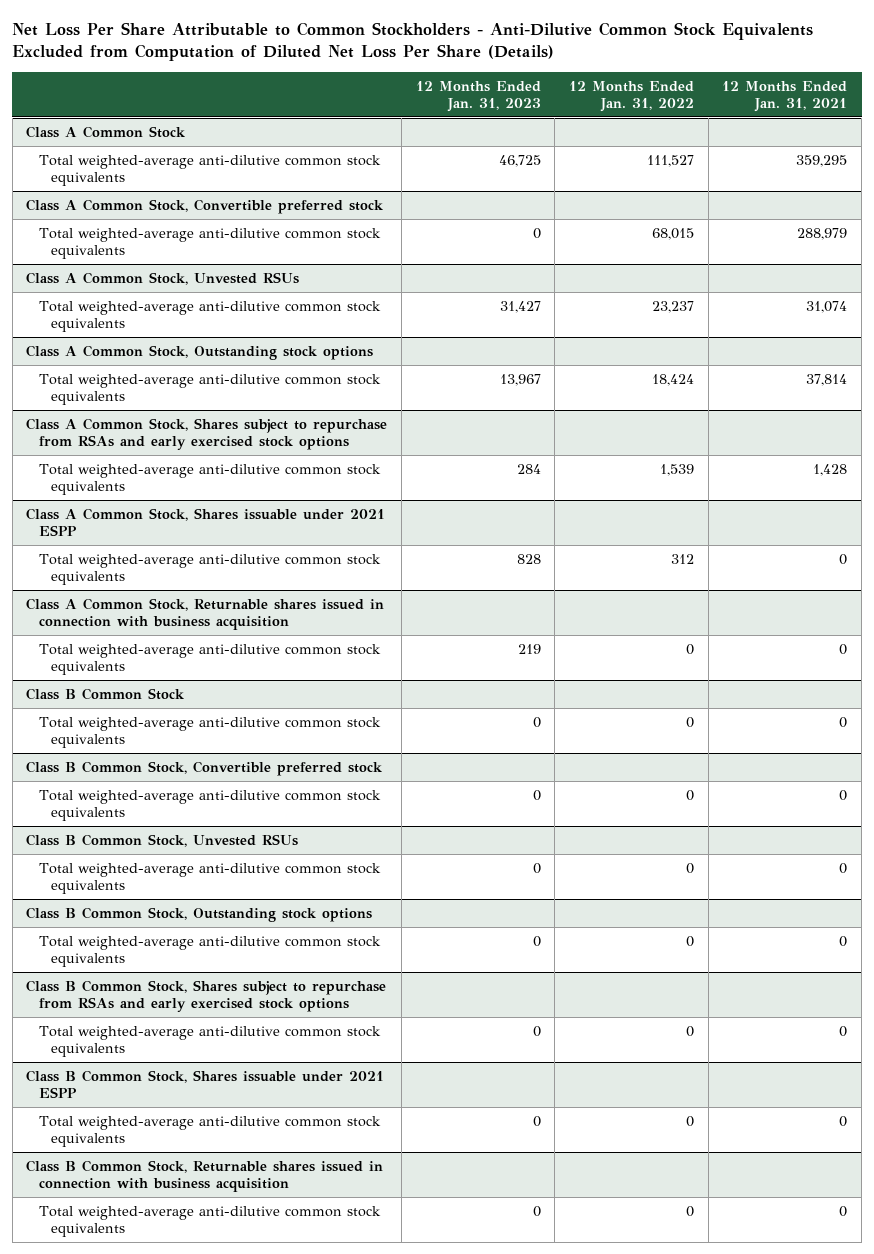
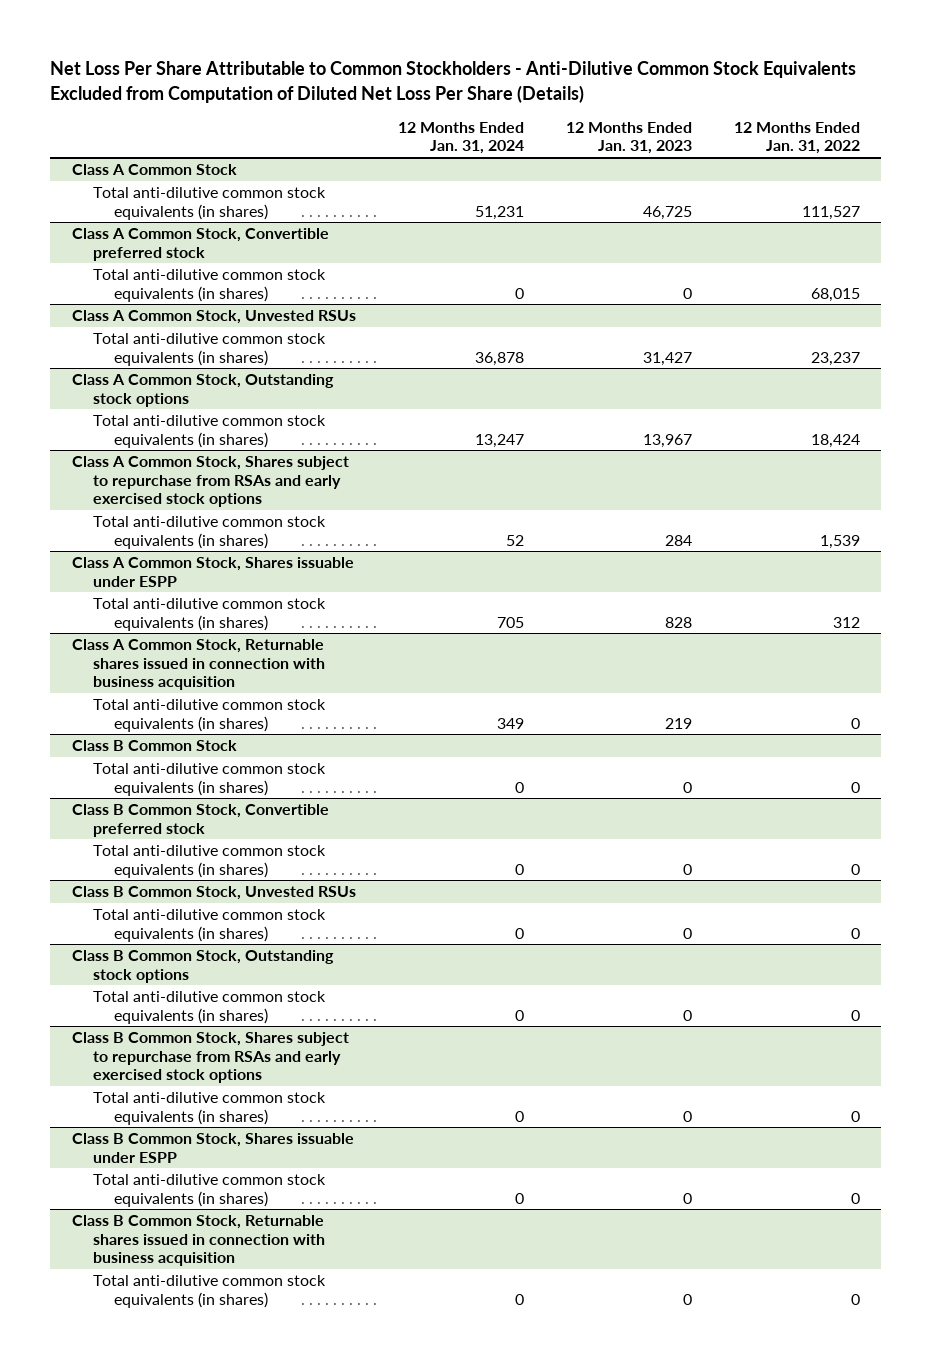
[722,80,848,112] 12 Months Ended Jan. 31, 2021 -> none
none -> [397,121,524,155] 12 Months Ended Jan. 31, 2024
[38,155,381,186] Total weighted-average anti-dilutive common stock equivalents -> [92,187,326,220] Total anti-dilutive common stock equivalents (in shares)
[38,228,381,259] Total weighted-average anti-dilutive common stock equivalents -> [92,269,326,302] Total anti-dilutive common stock equivalents (in shares)
[38,301,381,332] Total weighted-average anti-dilutive common stock equivalents -> [92,333,326,366] Total anti-dilutive common stock equivalents (in shares)
[38,374,381,405] Total weighted-average anti-dilutive common stock equivalents -> [92,415,326,448] Total anti-dilutive common stock equivalents (in shares)
[38,464,381,495] Total weighted-average anti-dilutive common stock equivalents -> [92,516,326,549] Total anti-dilutive common stock equivalents (in shares)
[26,508,386,536] Class A Common Stock, Shares issuable under 2021 ESPP -> [71,557,354,587] Class A Common Stock, Shares issuable under ESPP
[38,554,381,585] Total weighted-average anti-dilutive common stock equivalents -> [92,598,326,631] Total anti-dilutive common stock equivalents (in shares)
[38,644,381,675] Total weighted-average anti-dilutive common stock equivalents -> [92,699,326,732] Total anti-dilutive common stock equivalents (in shares)
[38,717,381,748] Total weighted-average anti-dilutive common stock equivalents -> [92,763,326,796] Total anti-dilutive common stock equivalents (in shares)
[38,790,381,821] Total weighted-average anti-dilutive common stock equivalents -> [92,845,326,878] Total anti-dilutive common stock equivalents (in shares)
[38,863,381,894] Total weighted-average anti-dilutive common stock equivalents -> [92,909,326,942] Total anti-dilutive common stock equivalents (in shares)
[38,936,381,967] Total weighted-average anti-dilutive common stock equivalents -> [92,991,326,1024] Total anti-dilutive common stock equivalents (in shares)
[38,1026,381,1057] Total weighted-average anti-dilutive common stock equivalents -> [92,1092,326,1125] Total anti-dilutive common stock equivalents (in shares)
[26,1070,385,1098] Class B Common Stock, Shares issuable under 2021 ESPP -> [71,1133,354,1163] Class B Common Stock, Shares issuable under ESPP
[38,1116,381,1147] Total weighted-average anti-dilutive common stock equivalents -> [92,1174,326,1207] Total anti-dilutive common stock equivalents (in shares)
[38,1206,381,1237] Total weighted-average anti-dilutive common stock equivalents -> [92,1275,326,1308] Total anti-dilutive common stock equivalents (in shares)

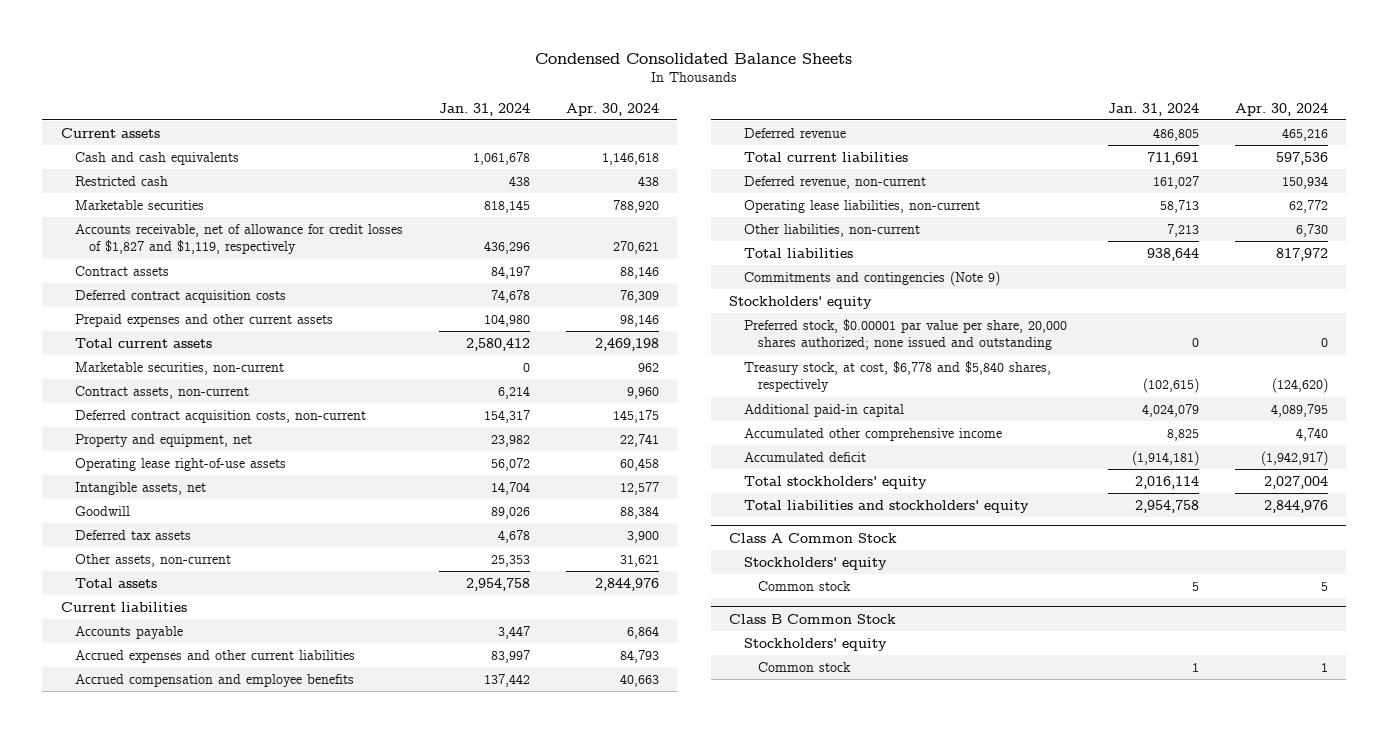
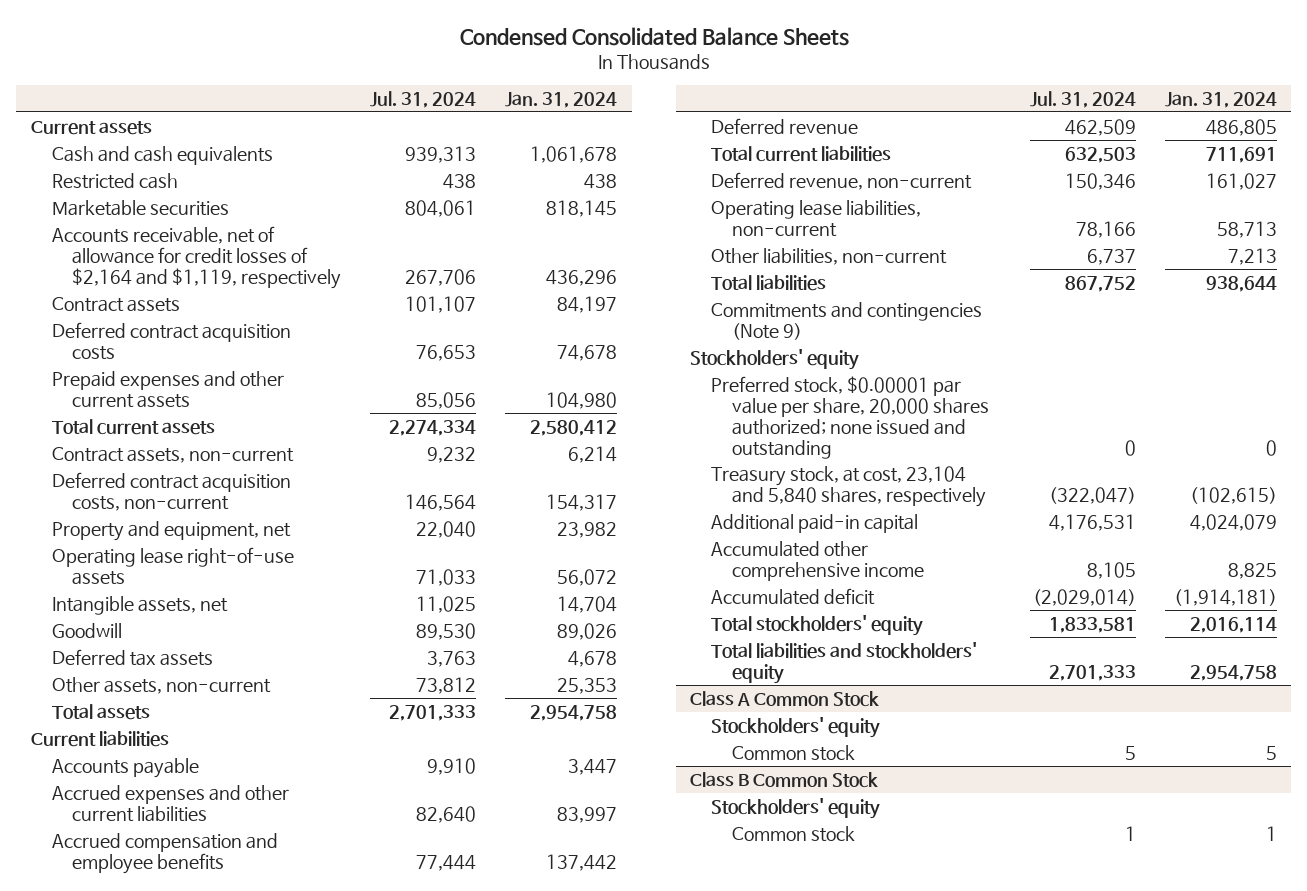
[565,102,659,116] Apr. 30, 2024 -> none
none -> [370,90,477,108] Jul. 31, 2024
[74,223,403,255] Accounts receivable, net of allowance for credit losses of $1,827 and $1,119, respectively -> [51,225,342,289] Accounts receivable, net of allowance for credit losses of $2,164 and $1,119, respectively
[74,361,284,375] Marketable securities, non-current -> none
[743,360,1051,393] Treasury stock, at cost, $6,778 and $5,840 shares, respectively -> [711,465,986,507] Treasury stock, at cost, 23,104 and 5,840 shares, respectively

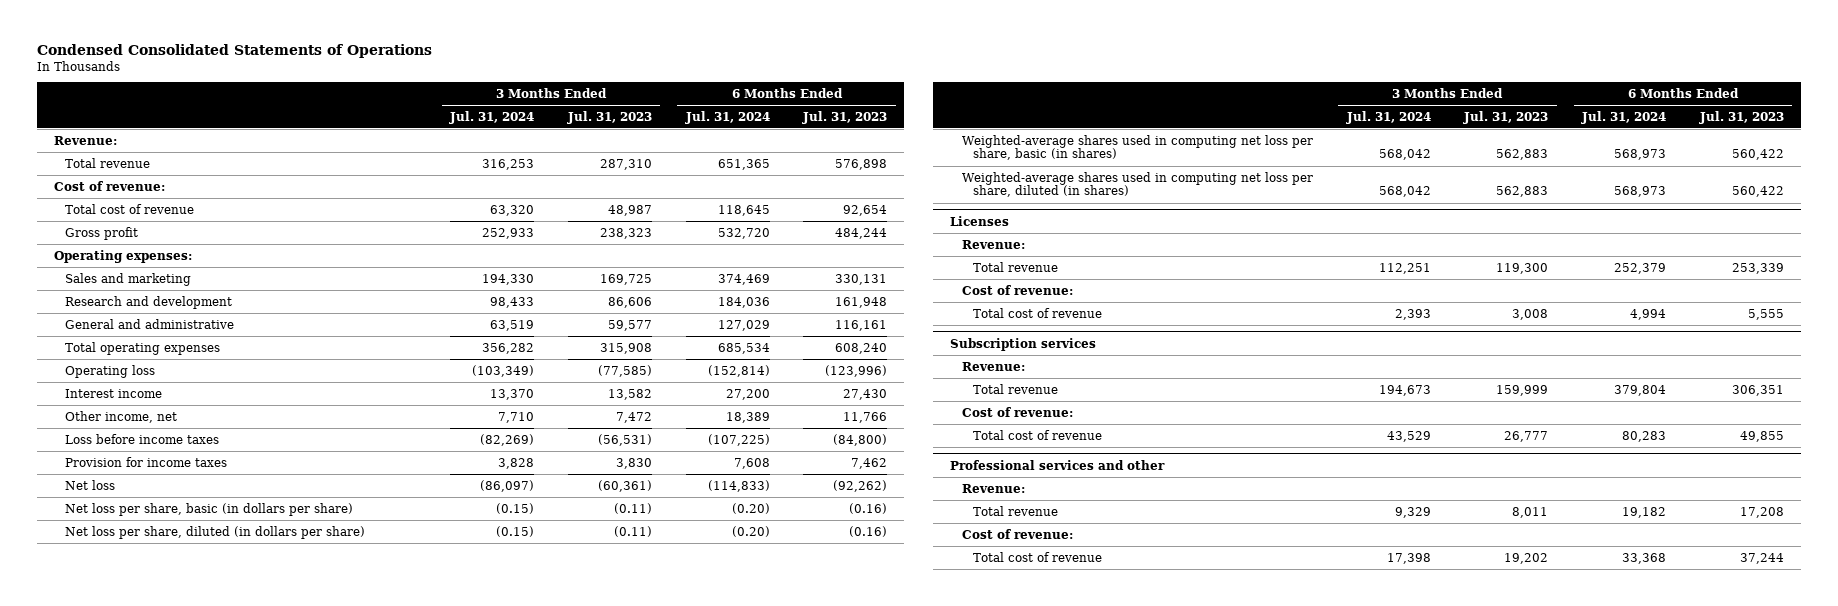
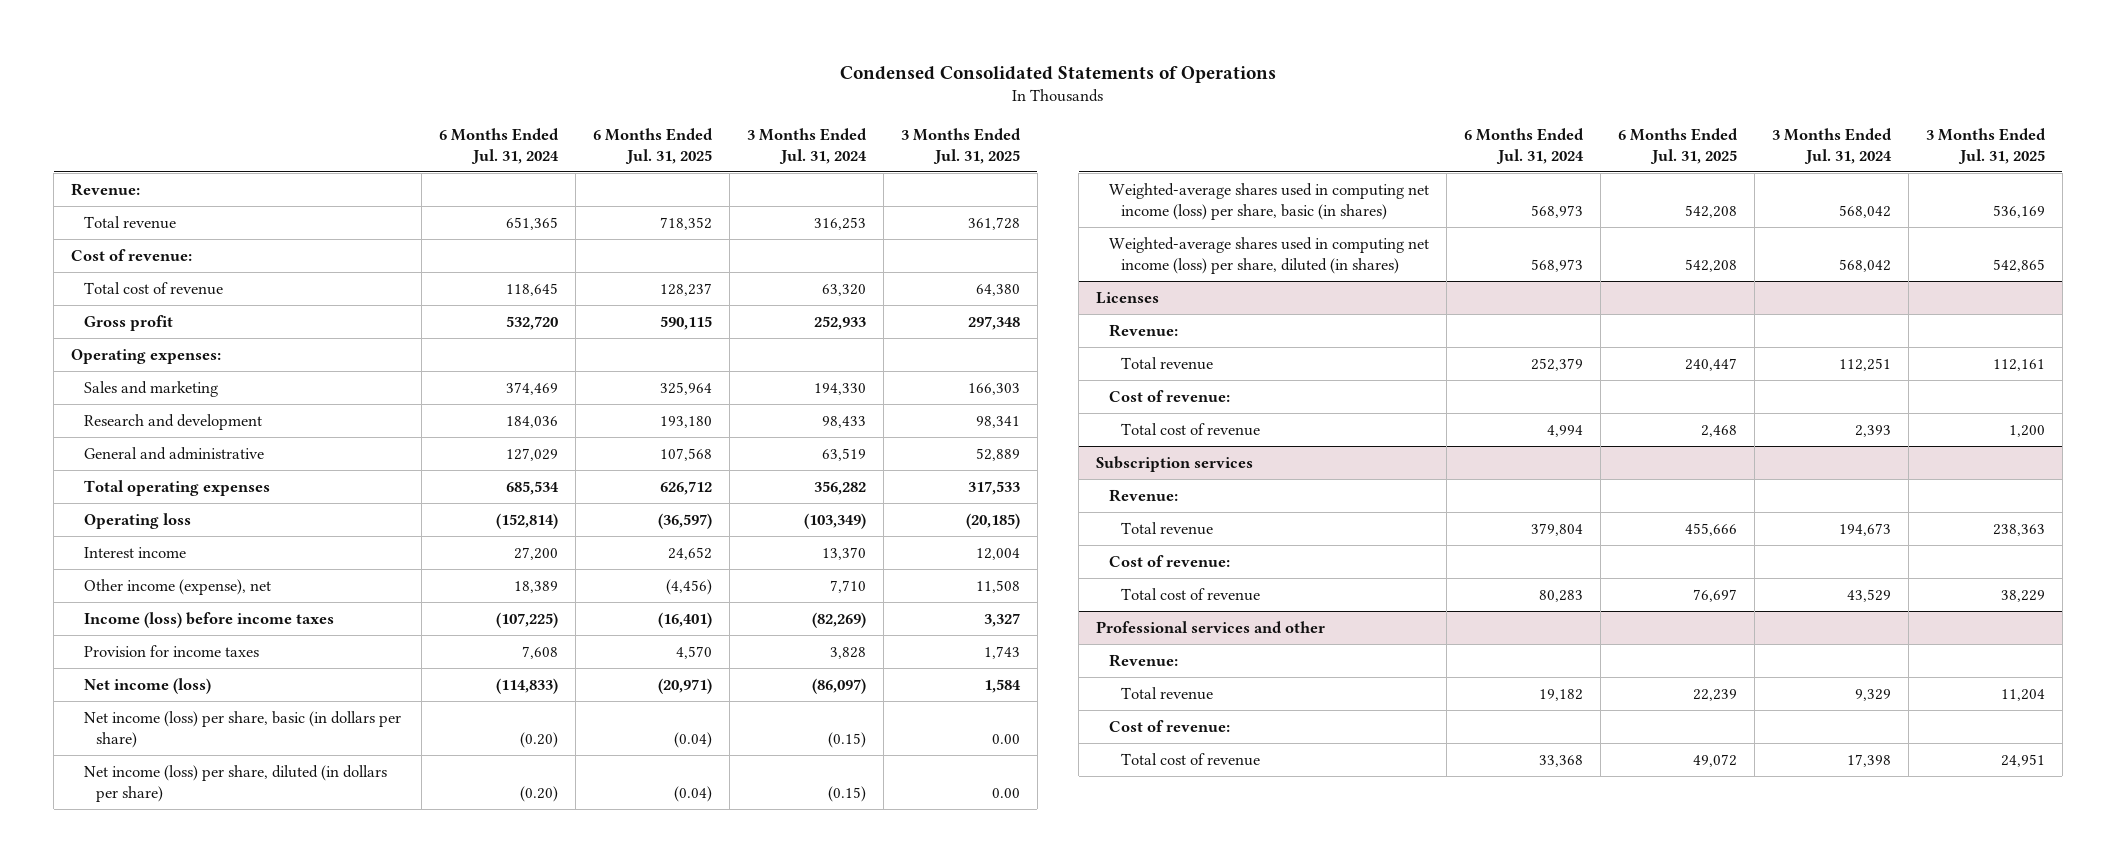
[566,110,652,124] Jul. 31, 2023 -> none
[802,110,888,124] Jul. 31, 2023 -> none
none -> [592,127,713,164] 6 Months Ended Jul. 31, 2025
none -> [900,127,1021,164] 3 Months Ended Jul. 31, 2025
[65,410,178,423] Other income, net -> [83,578,271,595] Other income (expense), net
[65,433,220,444] Loss before income taxes -> [83,611,334,628] Income (loss) before income taxes
[65,479,116,490] Net loss -> [83,677,211,694] Net income (loss)
[65,502,354,516] Net loss per share, basic (in dollars per share) -> [83,710,401,748] Net income (loss) per share, basic (in dollars per share)
[65,525,366,539] Net loss per share, diluted (in dollars per share) -> [83,764,387,802] Net income (loss) per share, diluted (in dollars per share)
[961,134,1313,161] Weighted-average shares used in computing net loss per share, basic (in shares) -> [1108,182,1429,220] Weighted-average shares used in computing net income (loss) per share, basic (in shares)
[961,171,1313,198] Weighted-average shares used in computing net loss per share, diluted (in shares) -> [1108,236,1429,274] Weighted-average shares used in computing net income (loss) per share, diluted (in shares)

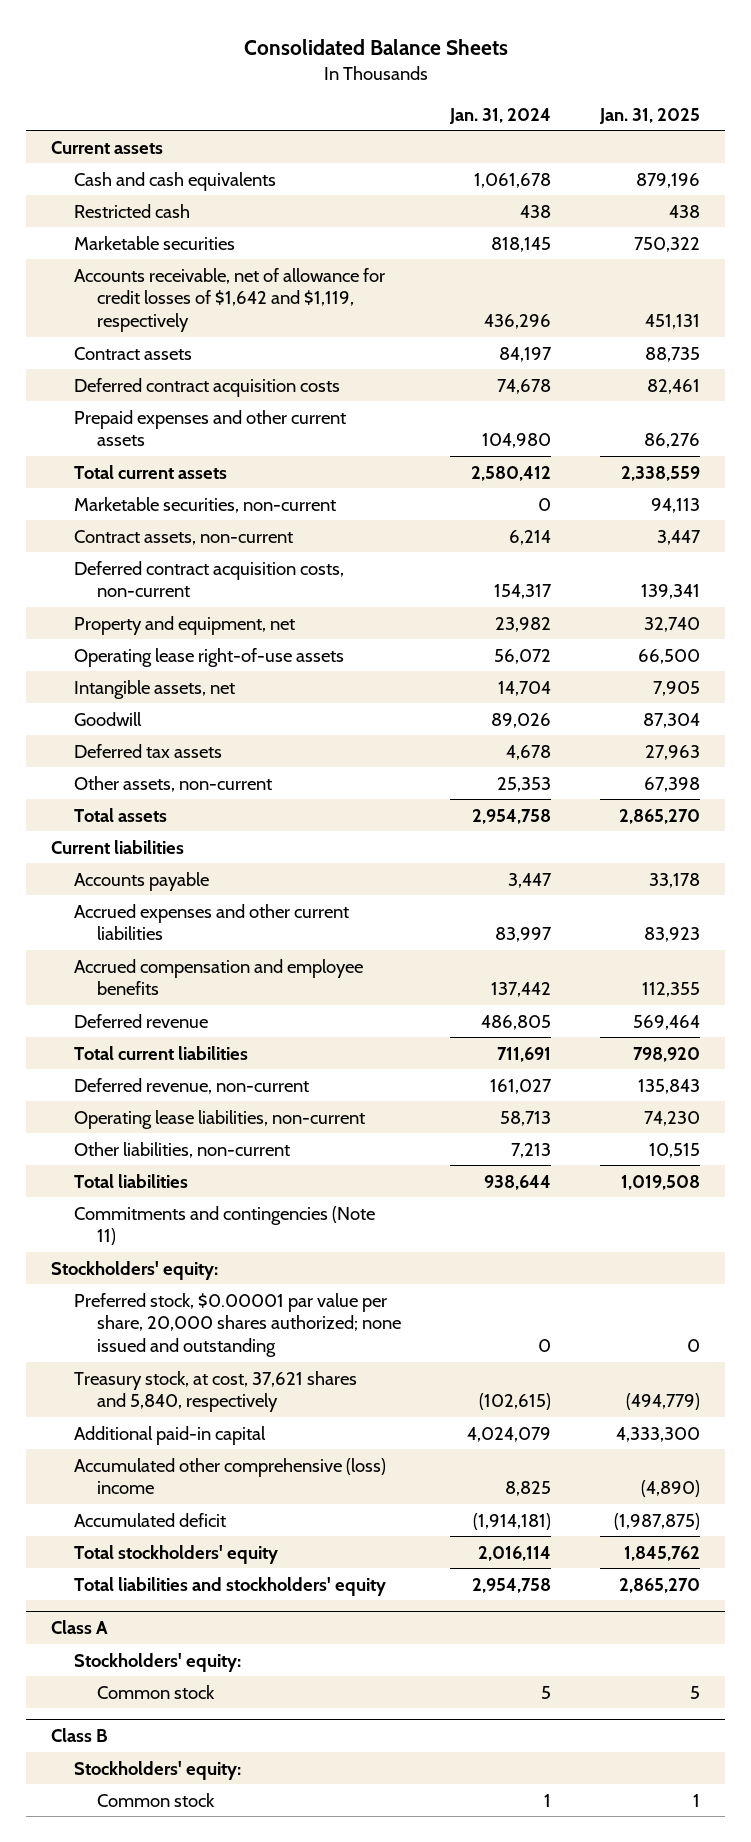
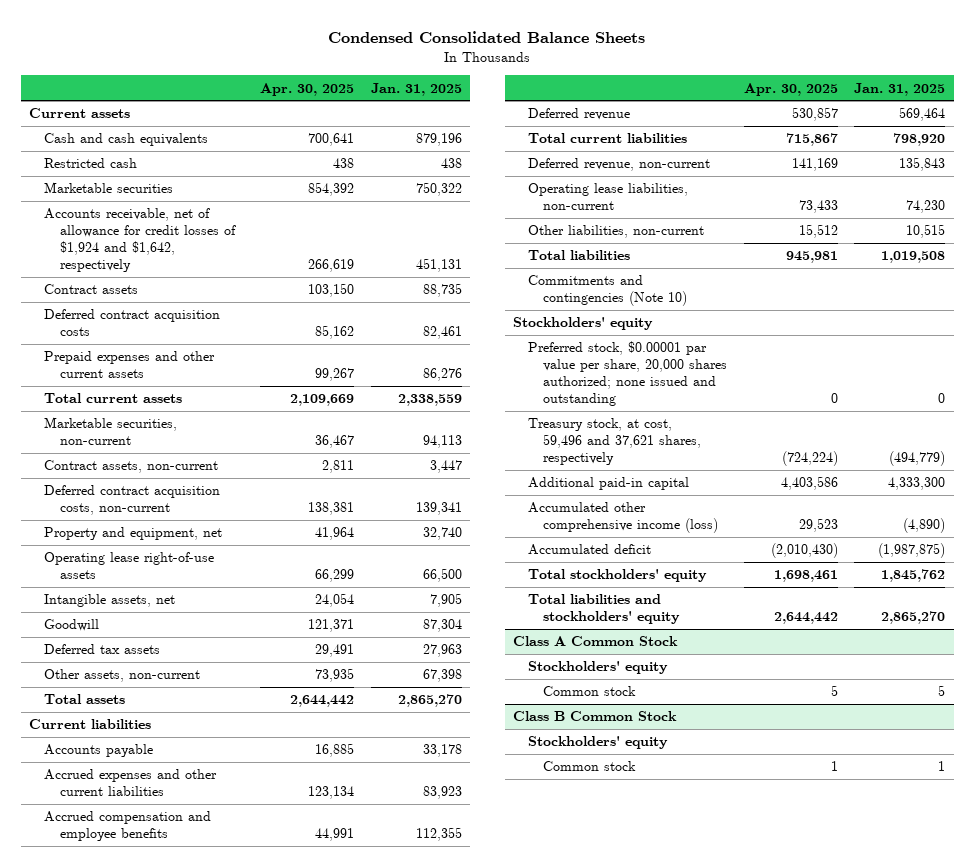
[243,38,508,55] Consolidated Balance Sheets -> [328,30,646,43] Condensed Consolidated Balance Sheets
[449,107,552,124] Jan. 31, 2024 -> none
none -> [260,82,355,96] Apr. 30, 2025
[73,267,385,333] Accounts receivable, net of allowance for credit losses of $1,642 and $1,119, respectively -> [44,208,236,273] Accounts receivable, net of allowance for credit losses of $1,924 and $1,642, respectively
[73,1205,375,1246] Commitments and contingencies (Note 11) -> [528,275,688,307] Commitments and contingencies (Note 10)
[50,1260,218,1280] Stockholders' equity: -> [513,317,654,331] Stockholders' equity
[73,1370,357,1413] Treasury stock, at cost, 37,621 shares and 5,840, respectively -> [528,418,702,466] Treasury stock, at cost, 59,496 and 37,621 shares, respectively
[73,1457,386,1495] Accumulated other comprehensive (loss) income -> [528,502,719,534] Accumulated other comprehensive income (loss)
[50,1619,108,1634] Class A -> [513,636,679,647] Class A Common Stock
[73,1652,241,1672] Stockholders' equity: -> [528,661,669,675] Stockholders' equity
[50,1727,108,1742] Class B -> [513,711,678,722] Class B Common Stock
[73,1760,241,1780] Stockholders' equity: -> [528,736,669,750] Stockholders' equity

